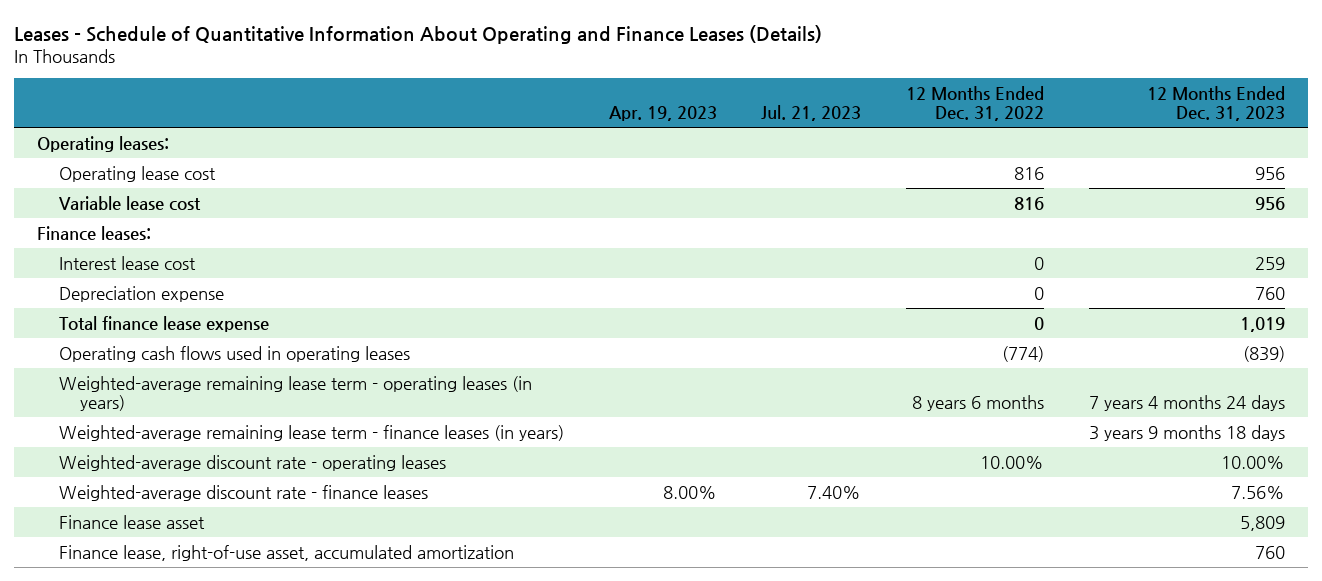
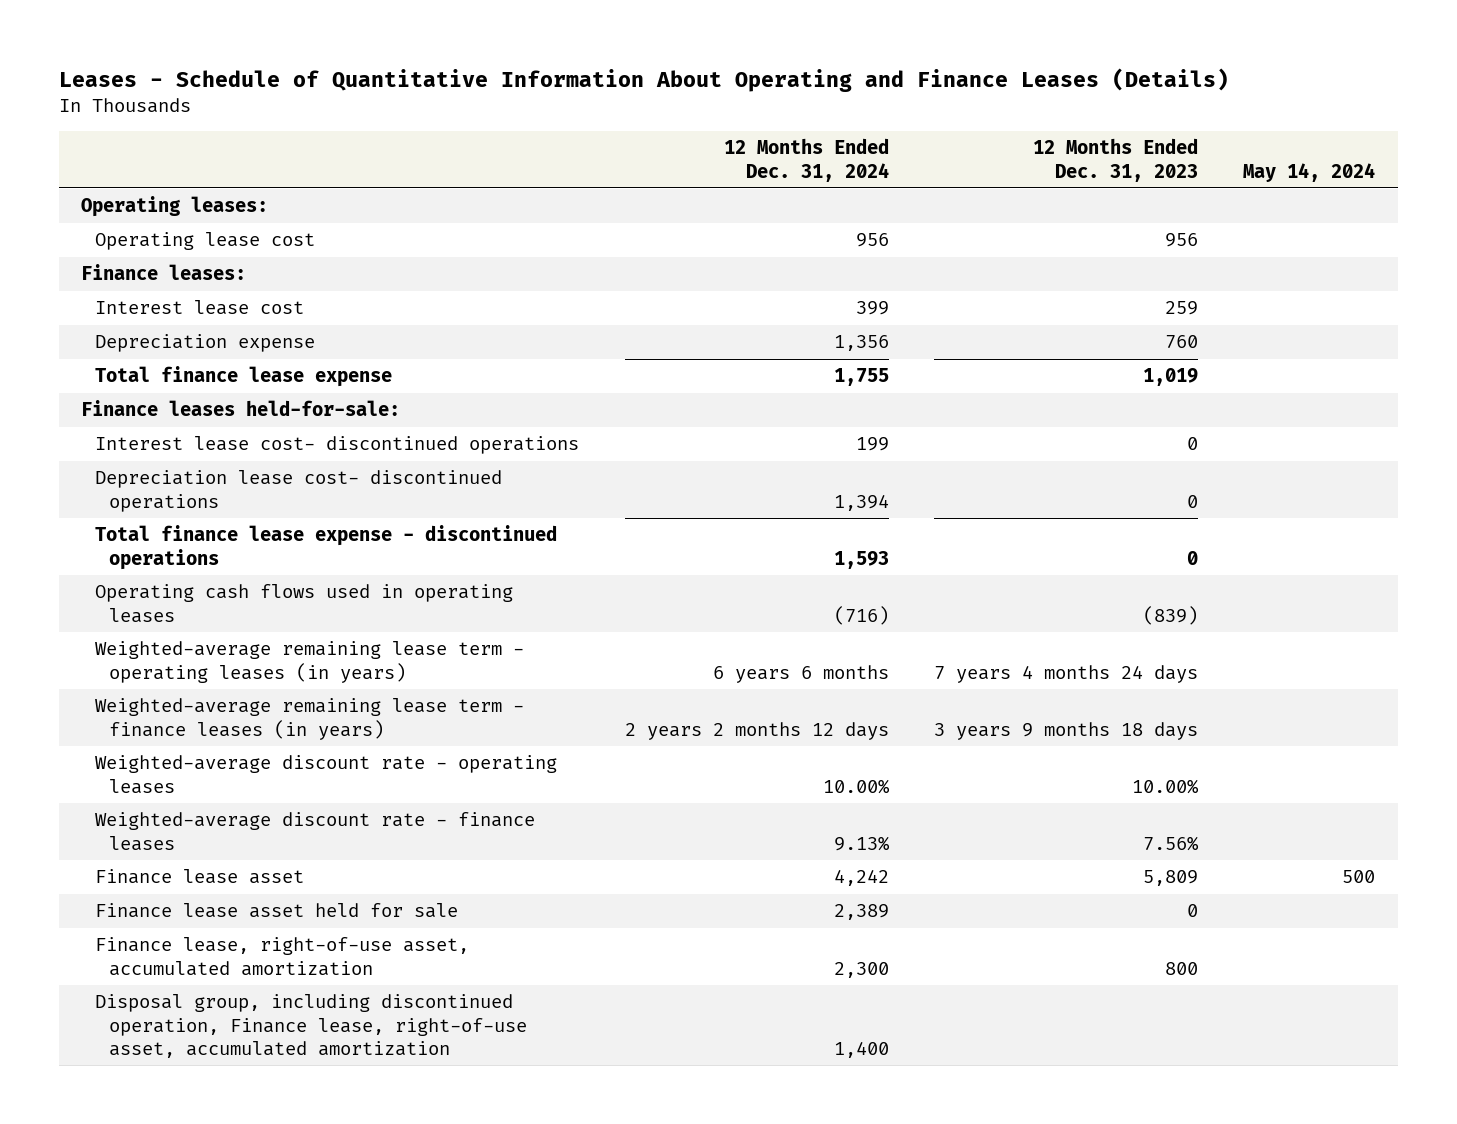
[608,106,717,122] Apr. 19, 2023 -> none
[761,105,862,122] Jul. 21, 2023 -> none
[906,85,1045,122] 12 Months Ended Dec. 31, 2022 -> none
none -> [723,138,889,182] 12 Months Ended Dec. 31, 2024
none -> [1243,162,1376,182] May 14, 2024
[58,195,201,211] Variable lease cost -> none
none -> [81,400,401,417] Finance leases held-for-sale:
none -> [95,436,580,455] Interest lease cost- discontinued operations
none -> [95,470,503,512] Depreciation lease cost- discontinued operations
none -> [95,525,558,570] Total finance lease expense - discontinued operations
none -> [95,903,459,919] Finance lease asset held for sale
[1255,545,1286,559] 760 -> [1164,961,1198,975] 800
none -> [95,994,528,1058] Disposal group, including discontinued operation, Finance lease, right-of-use asset, accumulated amortization

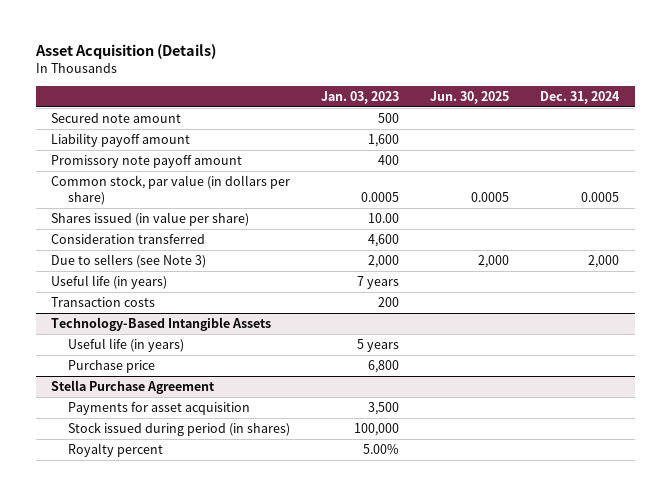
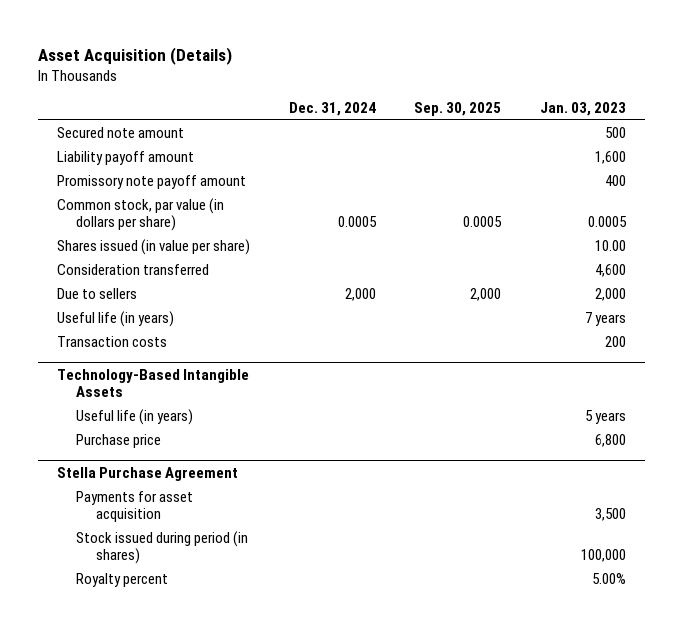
[430,90,510,104] Jun. 30, 2025 -> none
none -> [414,102,502,117] Sep. 30, 2025
[51,254,207,269] Due to sellers (see Note 3) -> [57,288,138,300] Due to sellers

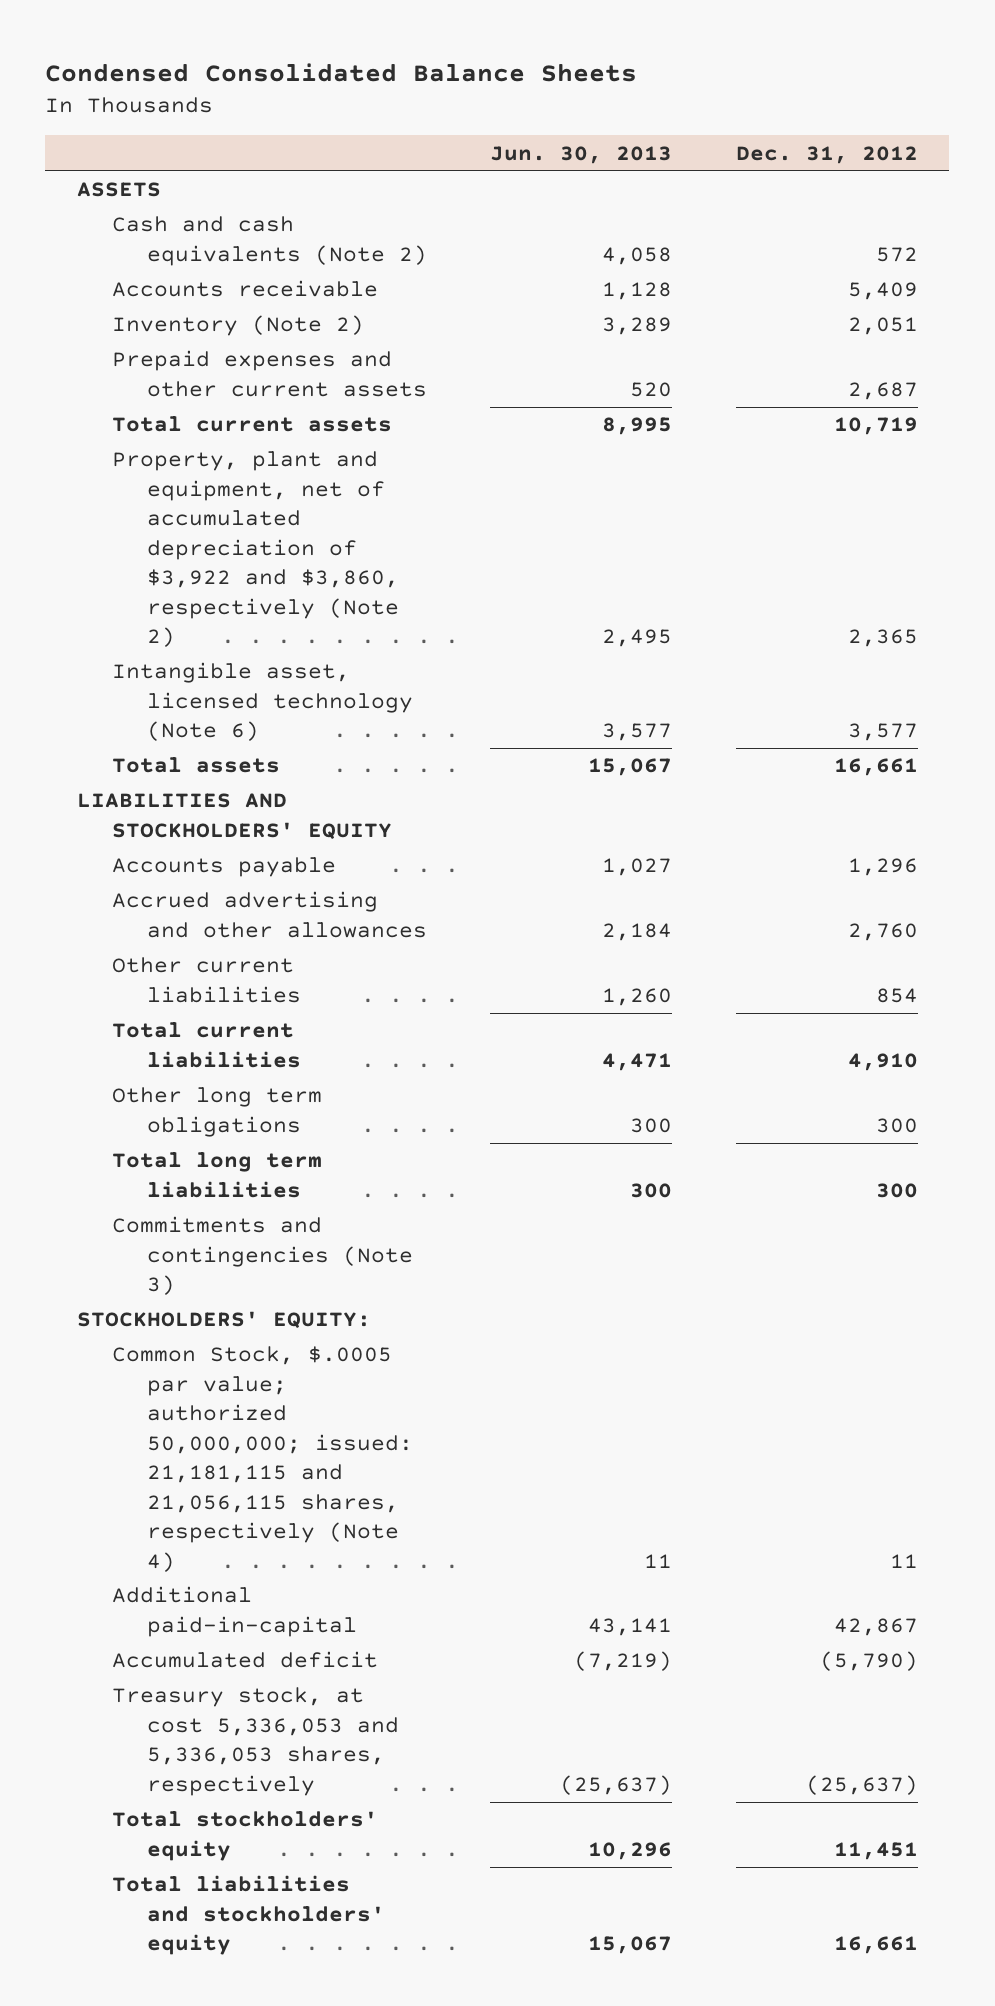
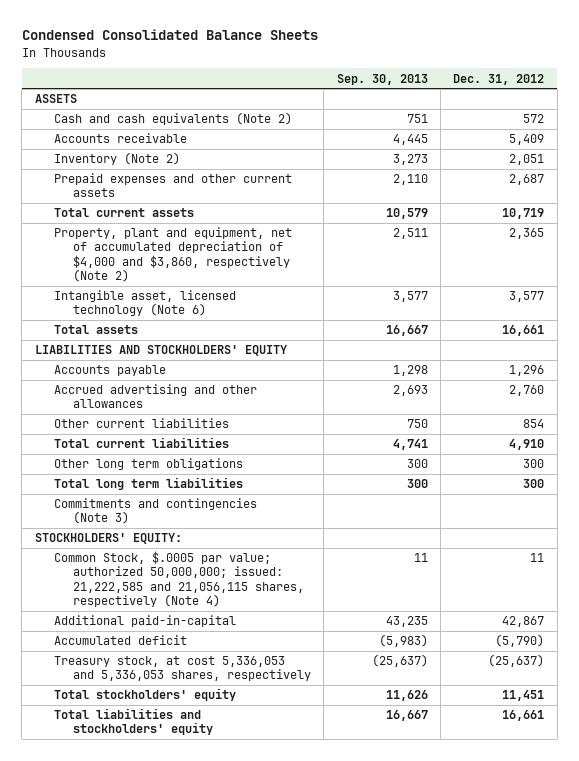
[490,145,673,164] Jun. 30, 2013 -> none
none -> [336,73,428,85] Sep. 30, 2013
[111,451,399,648] Property, plant and equipment, net of accumulated depreciation of $3,922 and $3,860, respectively (Note 2) -> [53,227,292,283] Property, plant and equipment, net of accumulated depreciation of $4,000 and $3,860, respectively (Note 2)
[111,1346,413,1572] Common Stock, $.0005 par value; authorized 50,000,000; issued: 21,181,115 and 21,056,115 shares, respectively (Note 4) -> [53,551,304,608] Common Stock, $.0005 par value; authorized 50,000,000; issued: 21,222,585 and 21,056,115 shares, respectively (Note 4)

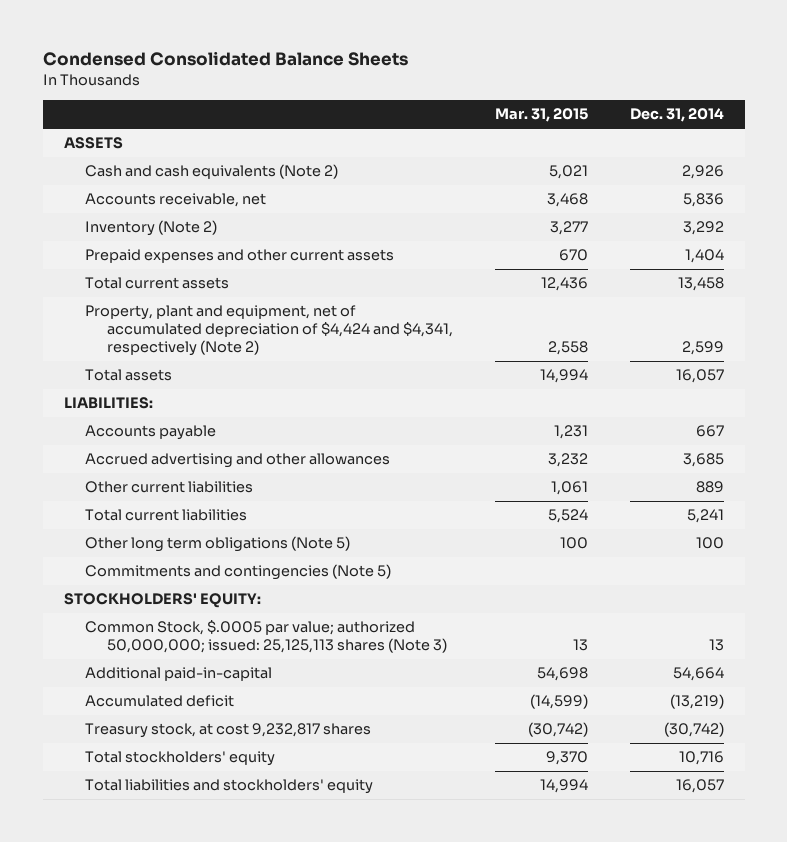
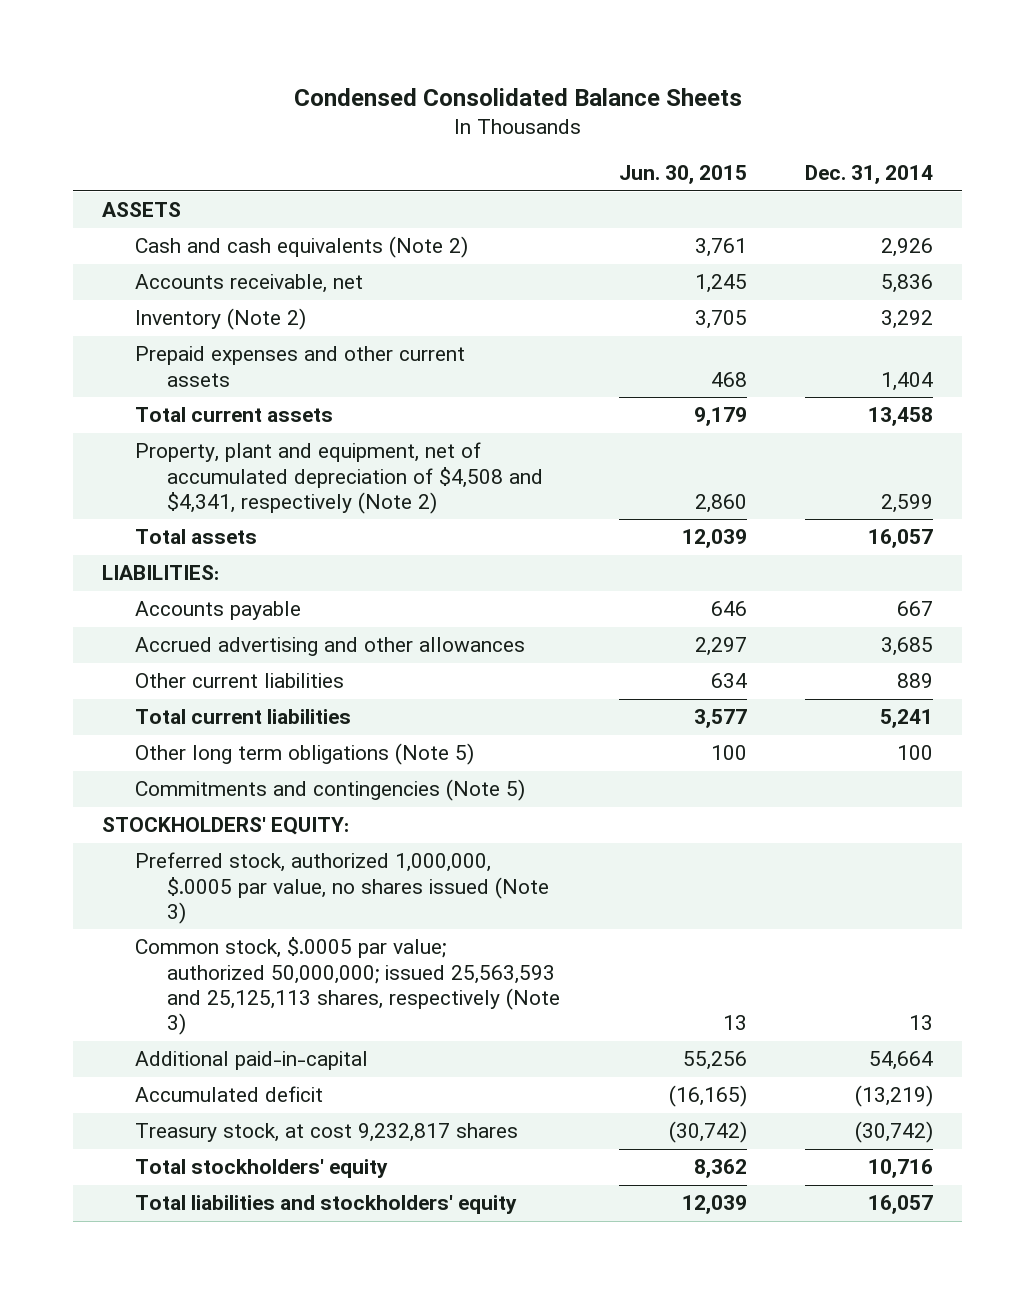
[494,108,588,123] Mar. 31, 2015 -> none
none -> [618,165,747,185] Jun. 30, 2015
[85,305,454,356] Property, plant and equipment, net of accumulated depreciation of $4,424 and $4,341, respectively (Note 2) -> [134,442,544,515] Property, plant and equipment, net of accumulated depreciation of $4,508 and $4,341, respectively (Note 2)
none -> [134,852,550,925] Preferred stock, authorized 1,000,000, $.0005 par value, no shares issued (Note 3)
[85,620,448,654] Common Stock, $.0005 par value; authorized 50,000,000; issued: 25,125,113 shares (Note 3) -> [134,937,561,1036] Common stock, $.0005 par value; authorized 50,000,000; issued 25,563,593 and 25,125,113 shares, respectively (Note 3)

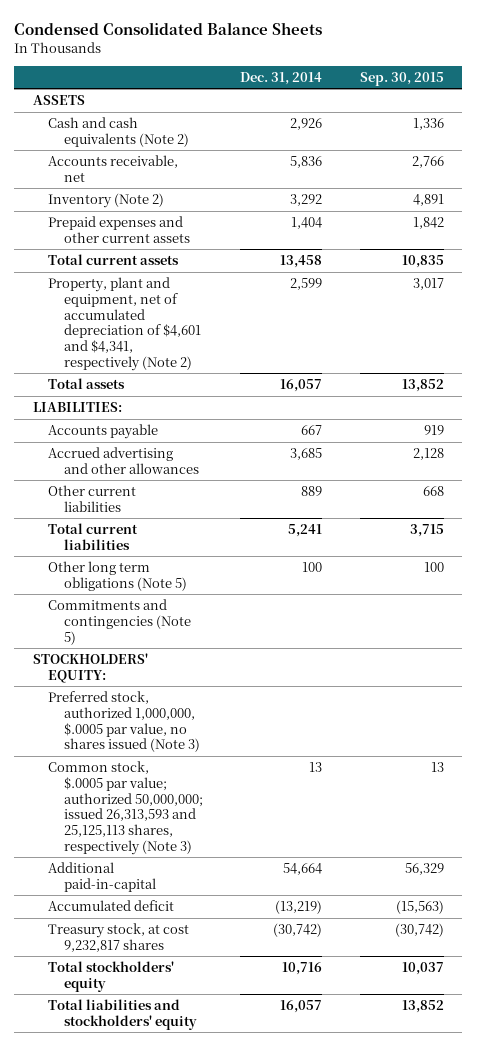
[618,165,747,185] Jun. 30, 2015 -> none
none -> [359,71,444,86] Sep. 30, 2015
[134,442,544,515] Property, plant and equipment, net of accumulated depreciation of $4,508 and $4,341, respectively (Note 2) -> [48,277,201,371] Property, plant and equipment, net of accumulated depreciation of $4,601 and $4,341, respectively (Note 2)
[134,937,561,1036] Common stock, $.0005 par value; authorized 50,000,000; issued 25,563,593 and 25,125,113 shares, respectively (Note 3) -> [48,761,203,855] Common stock, $.0005 par value; authorized 50,000,000; issued 26,313,593 and 25,125,113 shares, respectively (Note 3)

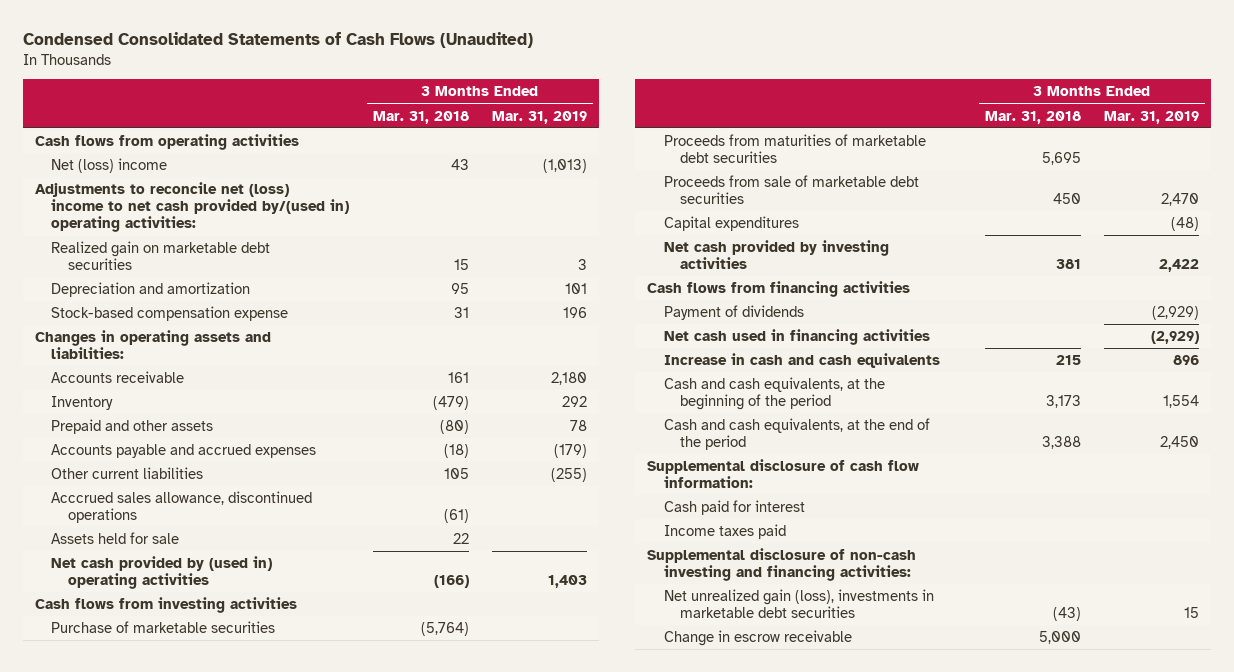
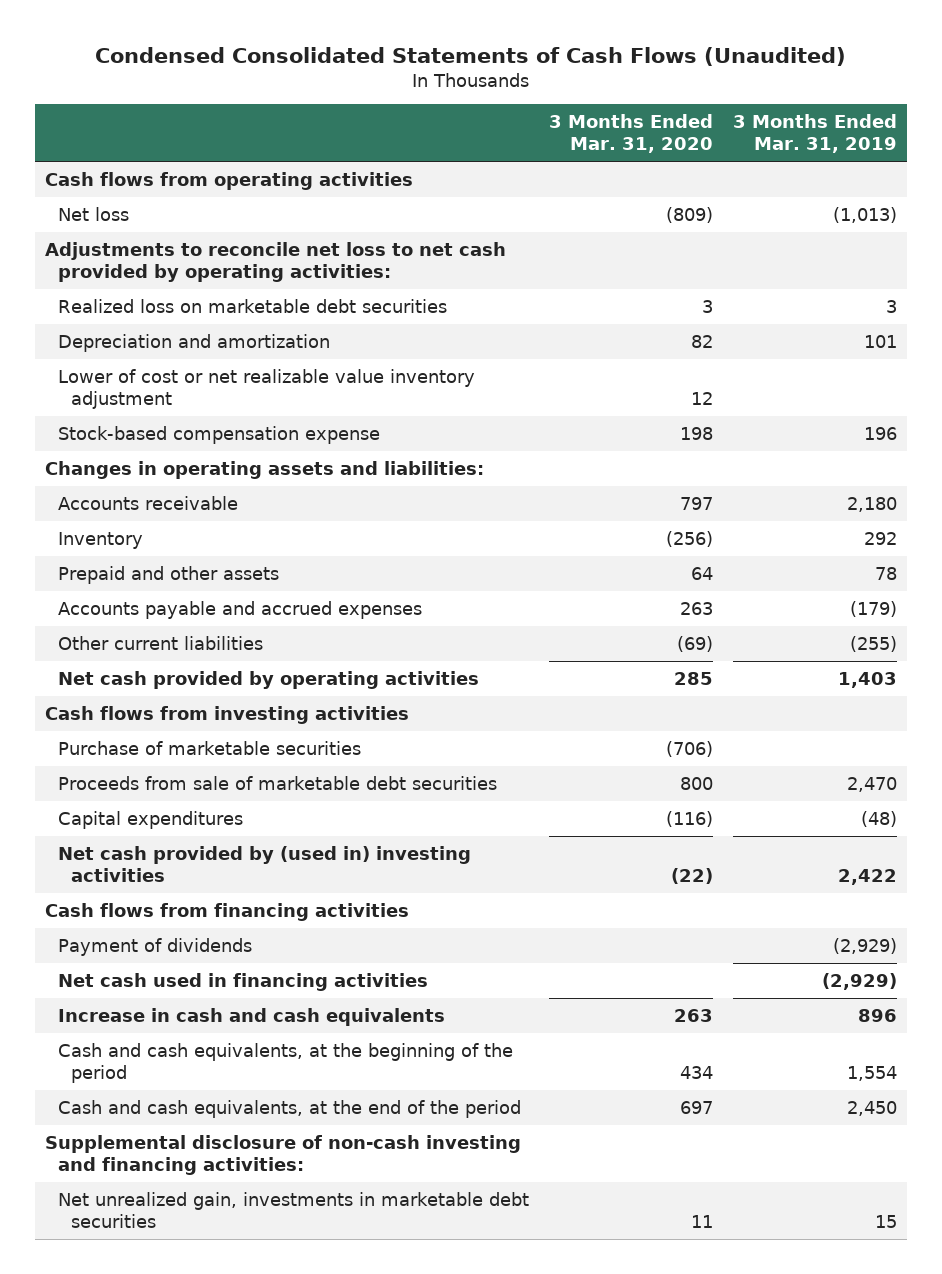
[372,110,469,124] Mar. 31, 2018 -> none
none -> [548,114,713,154] 3 Months Ended Mar. 31, 2020
[51,158,168,174] Net (loss) income -> [58,207,130,222] Net loss
[34,182,350,233] Adjustments to reconcile net (loss) income to net cash provided by/(used in) operating activities: -> [45,242,507,282] Adjustments to reconcile net loss to net cash provided by operating activities:
[51,241,271,271] Realized gain on marketable debt securities -> [58,299,448,314] Realized loss on marketable debt securities
none -> [58,369,476,409] Lower of cost or net realizable value inventory adjustment
[51,491,313,524] Acccrued sales allowance, discontinued operations -> none
[51,532,180,545] Assets held for sale -> none
[51,556,273,590] Net cash provided by (used in) operating activities -> [58,671,480,690] Net cash provided by operating activities
[663,134,926,164] Proceeds from maturities of marketable debt securities -> none
[663,240,889,270] Net cash provided by investing activities -> [58,846,472,882] Net cash provided by (used in) investing activities
[646,459,919,489] Supplemental disclosure of cash flow information: -> none
[663,500,805,516] Cash paid for interest -> none
[663,524,786,540] Income taxes paid -> none
[663,630,852,647] Change in escrow receivable -> none
[663,589,934,619] Net unrealized gain (loss), investments in marketable debt securities -> [58,1192,530,1228] Net unrealized gain, investments in marketable debt securities

